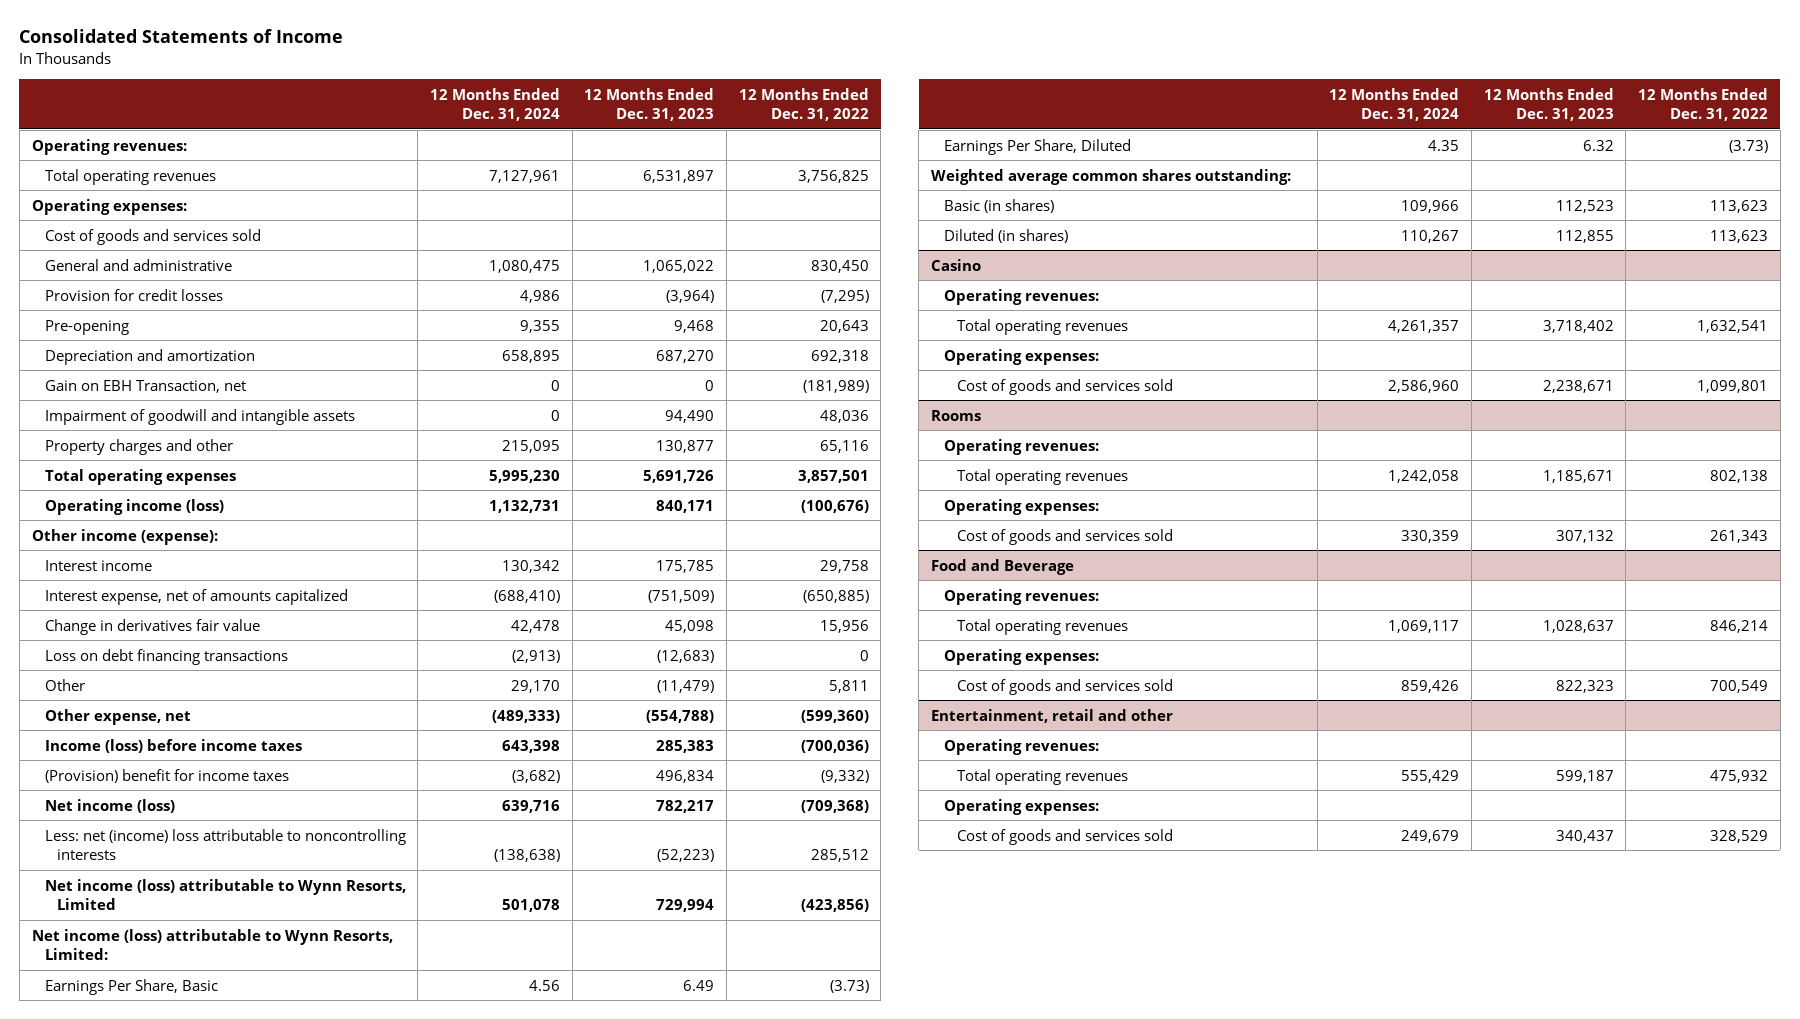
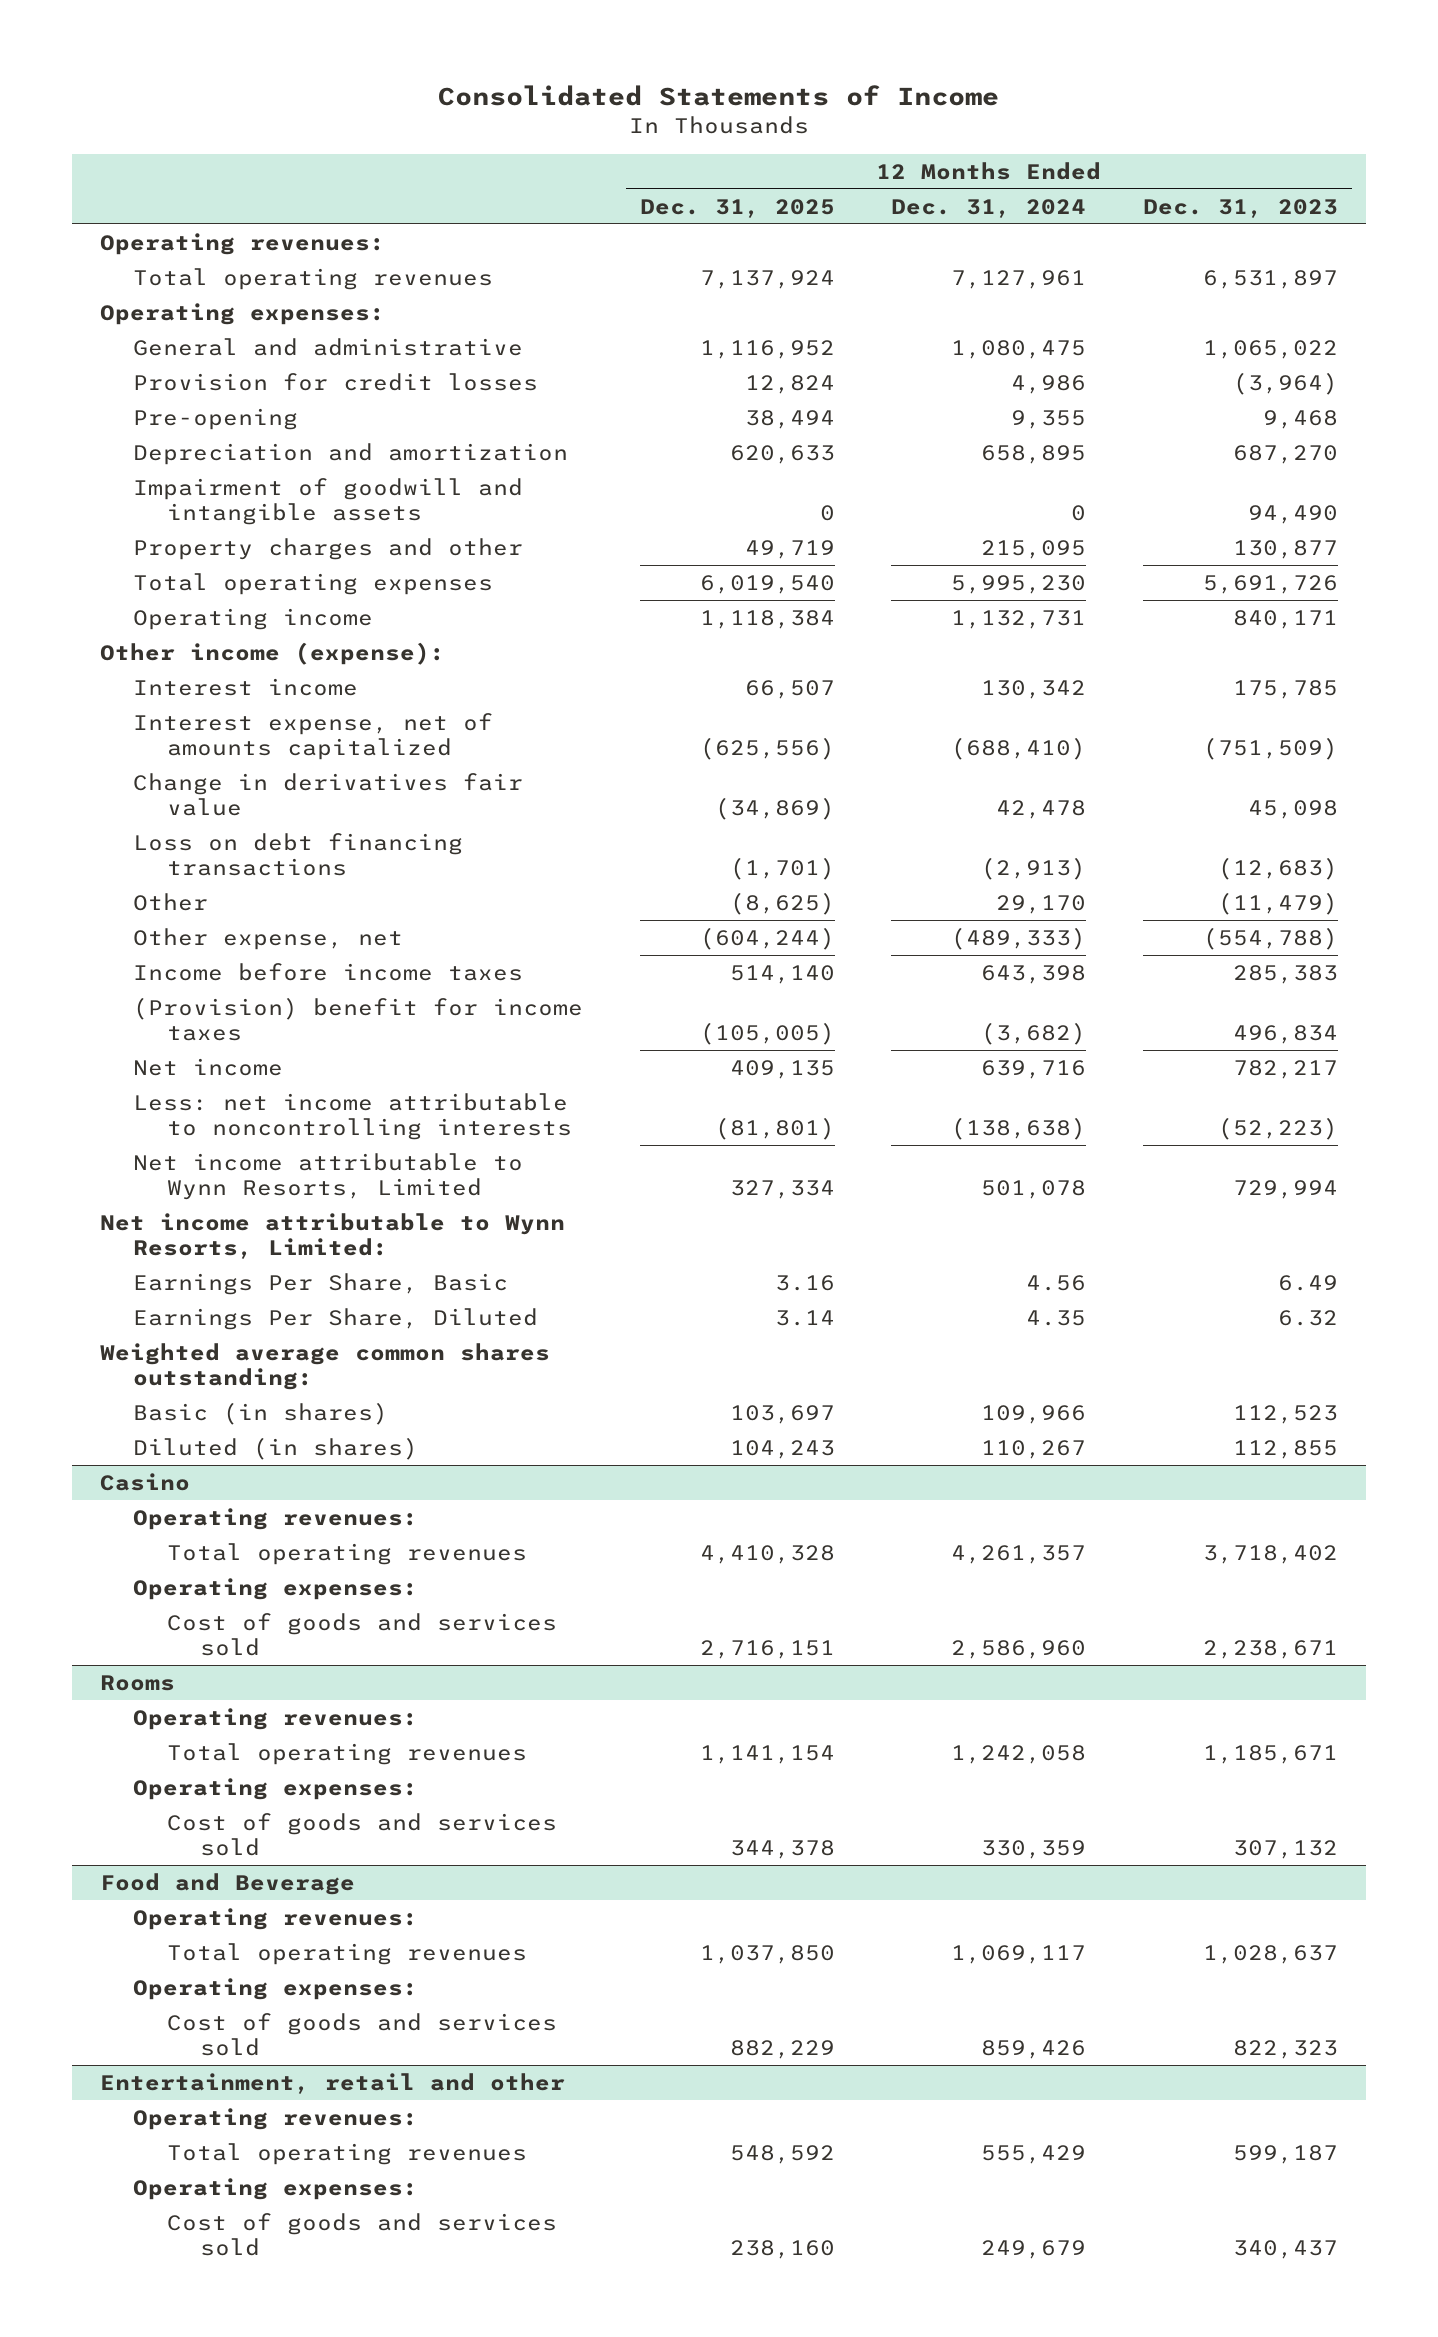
[738,87,869,121] 12 Months Ended Dec. 31, 2022 -> none
none -> [639,198,835,218] Dec. 31, 2025
[44,228,261,245] Cost of goods and services sold -> none
[44,379,246,393] Gain on EBH Transaction, net -> none
[44,498,224,515] Operating income (loss) -> [133,607,374,630] Operating income
[44,738,302,753] Income (loss) before income taxes -> [133,962,524,981] Income before income taxes
[44,798,175,813] Net income (loss) -> [133,1057,284,1076] Net income
[44,828,406,860] Less: net (income) loss attributable to noncontrolling interests -> [133,1092,572,1140] Less: net income attributable to noncontrolling interests
[44,878,406,910] Net income (loss) attributable to Wynn Resorts, Limited -> [133,1152,524,1200] Net income attributable to Wynn Resorts, Limited
[31,928,393,960] Net income (loss) attributable to Wynn Resorts, Limited: -> [100,1212,566,1259] Net income attributable to Wynn Resorts, Limited:

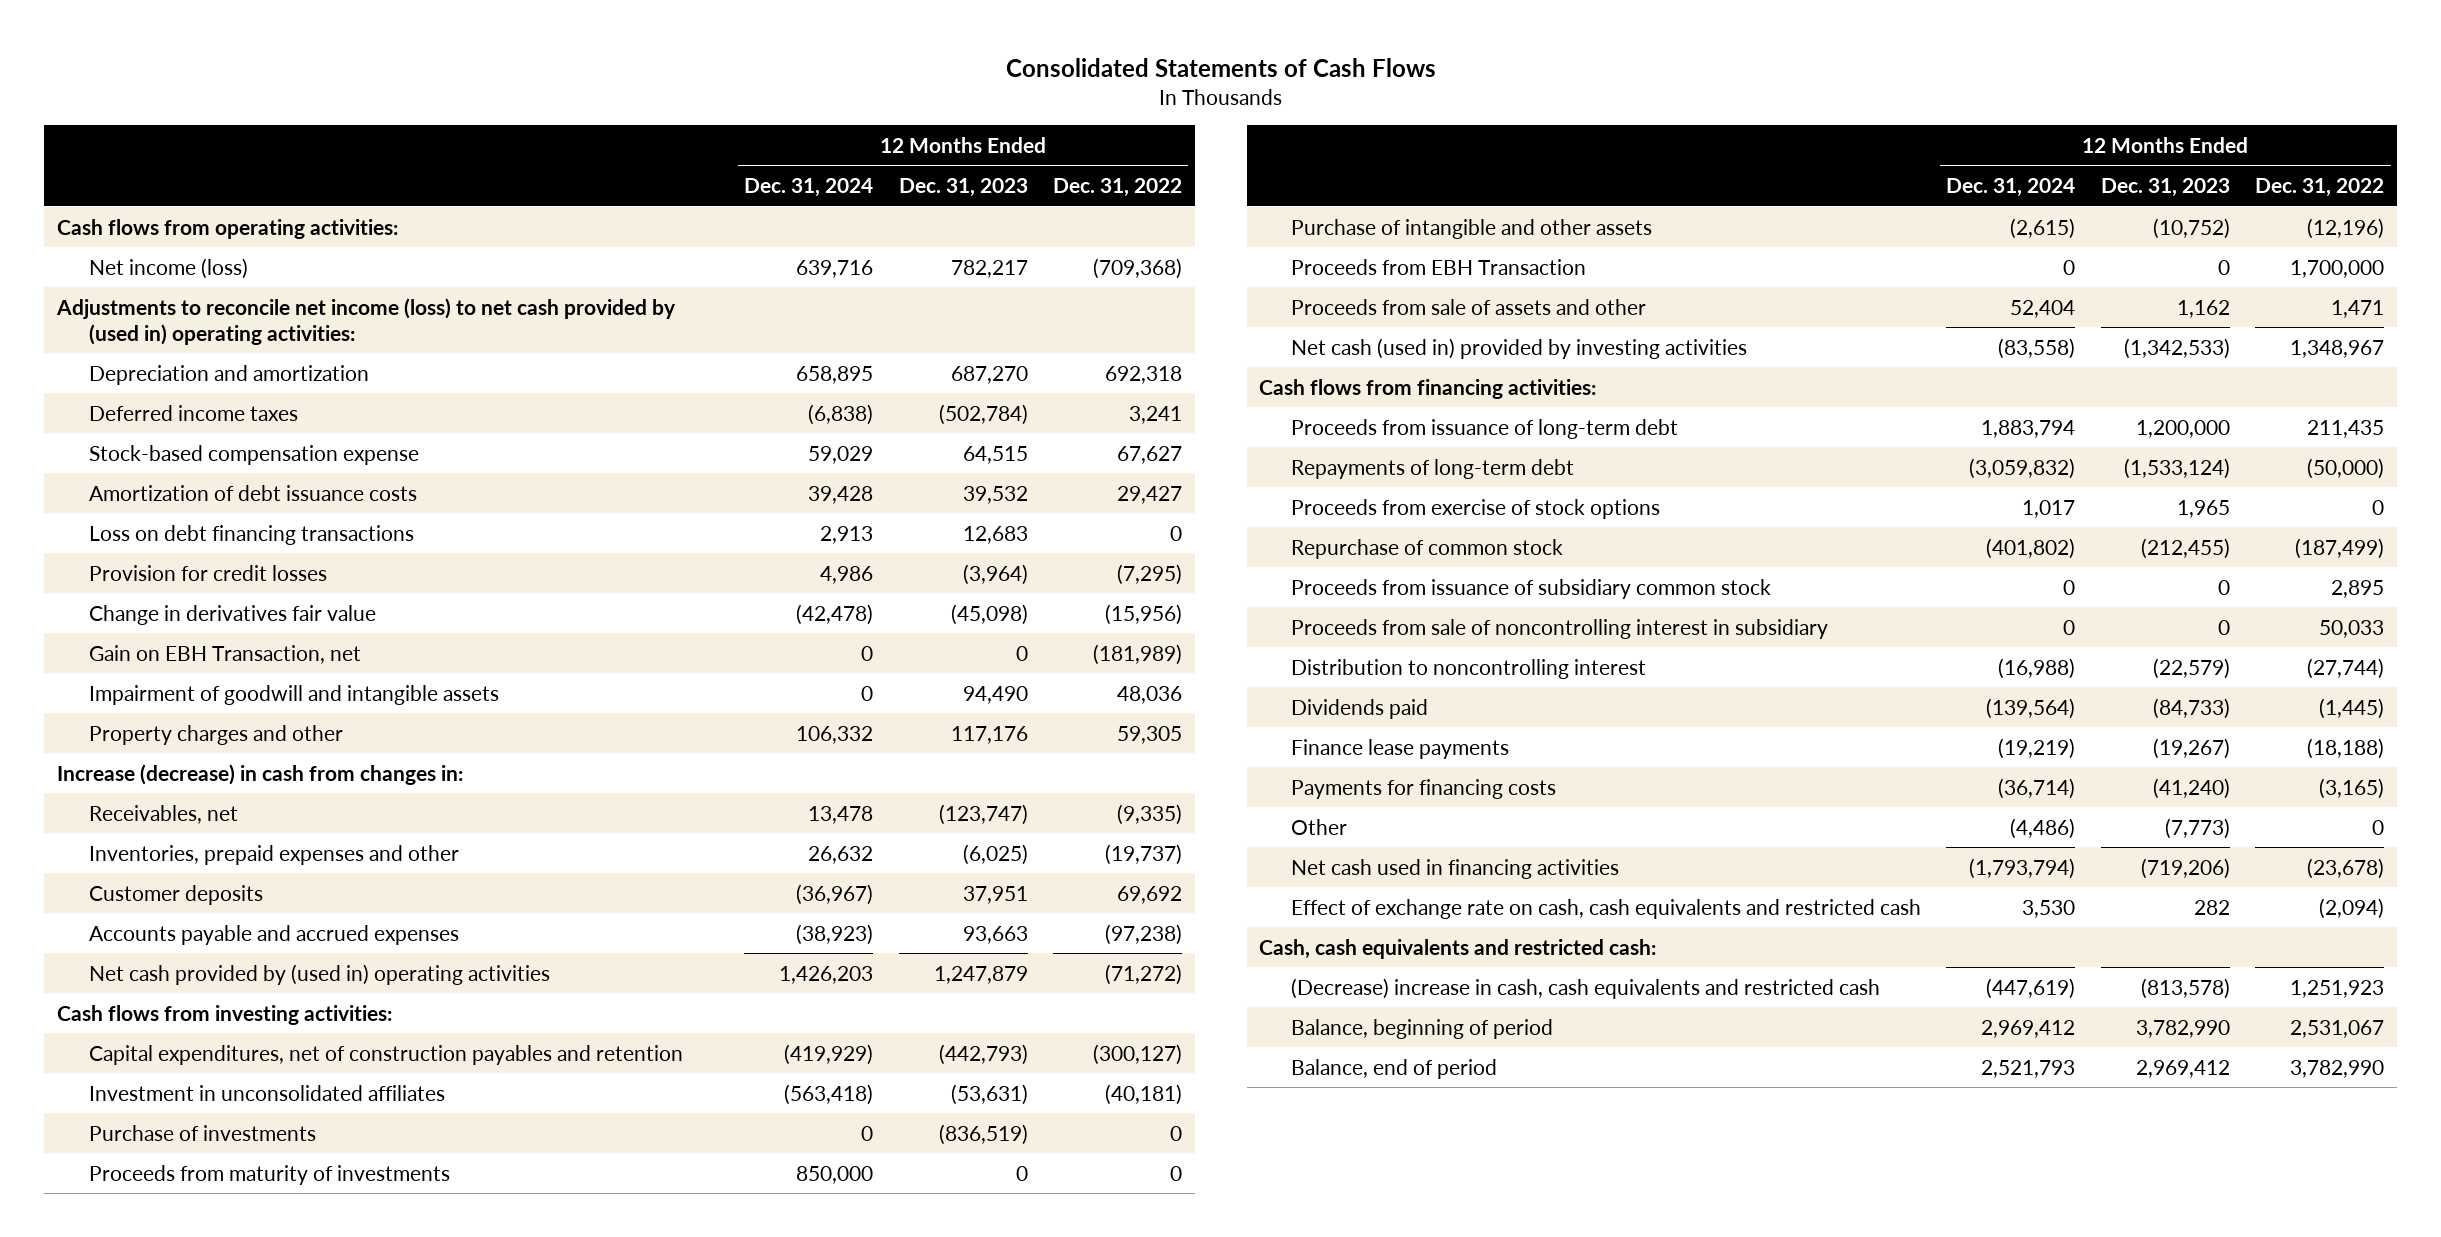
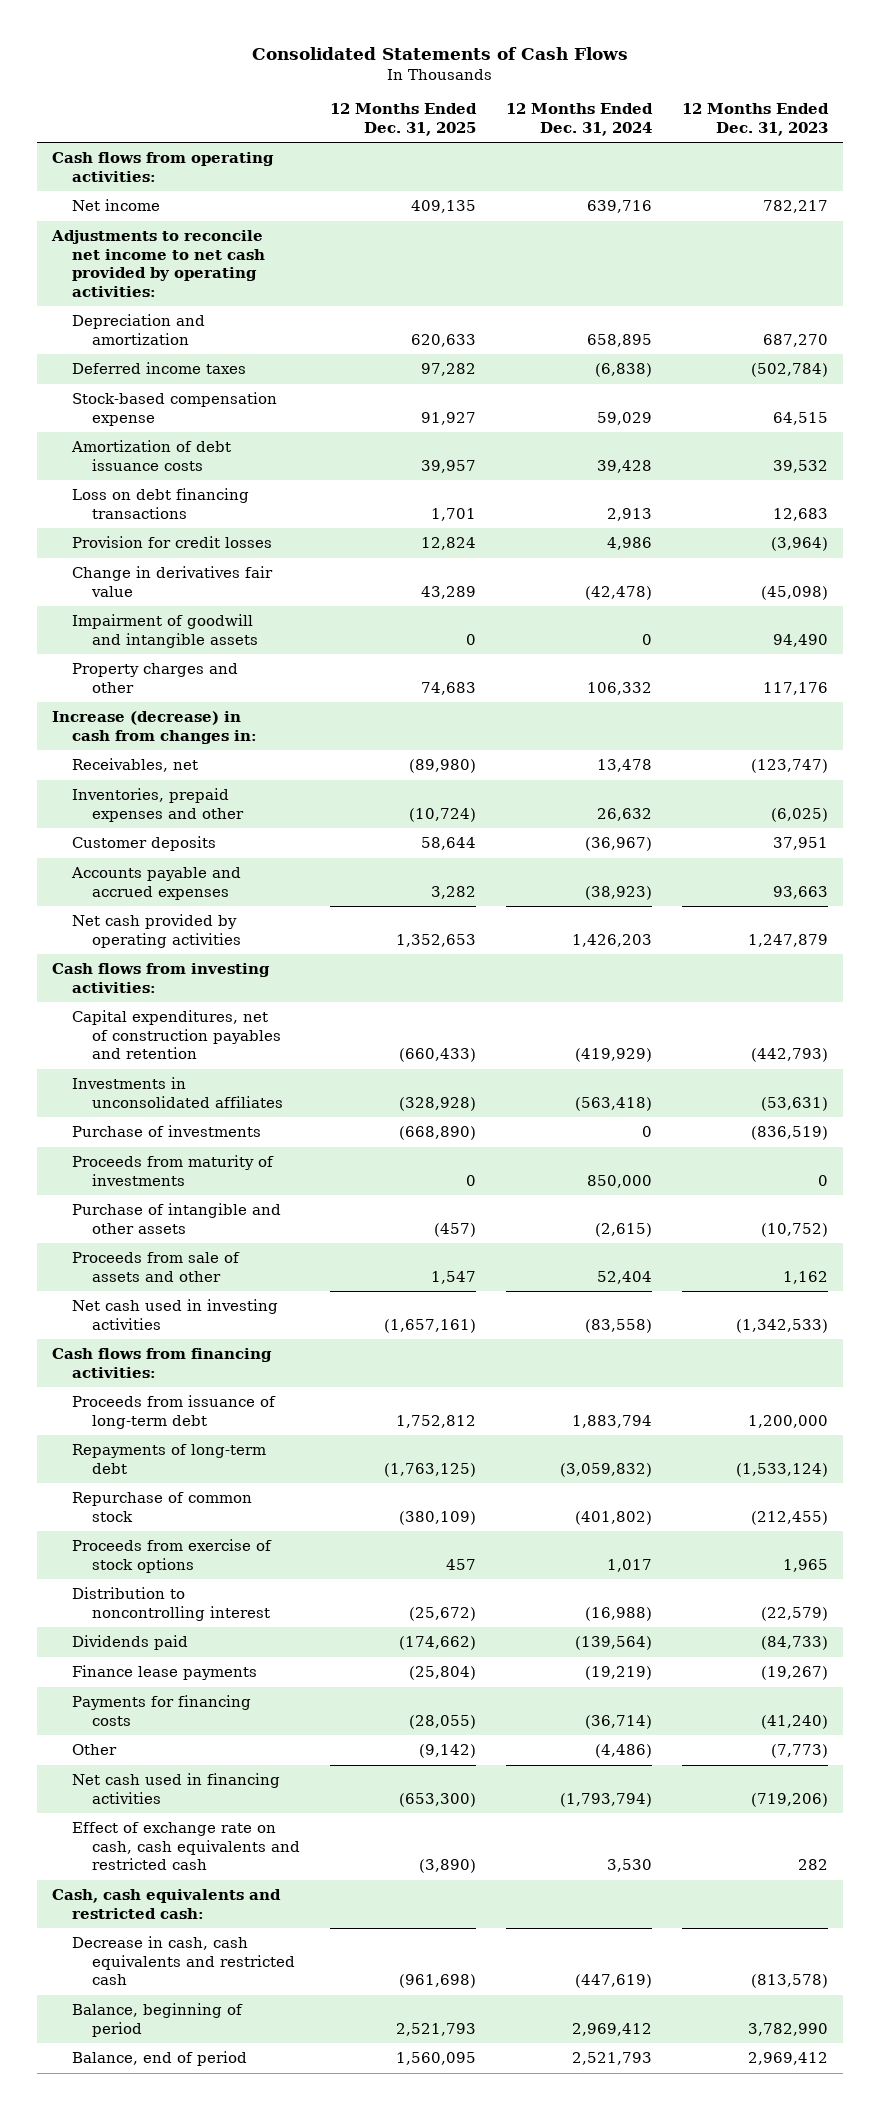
[1053,178,1183,198] Dec. 31, 2022 -> none
none -> [329,103,477,136] 12 Months Ended Dec. 31, 2025
[88,257,248,279] Net income (loss) -> [71,199,160,212] Net income
[56,297,677,345] Adjustments to reconcile net income (loss) to net cash provided by (used in) operating activities: -> [50,230,265,297] Adjustments to reconcile net income to net cash provided by operating activities:
[88,644,361,664] Gain on EBH Transaction, net -> none
[88,963,550,985] Net cash provided by (used in) operating activities -> [71,914,241,948] Net cash provided by operating activities
[88,1084,445,1101] Investment in unconsolidated affiliates -> [71,1077,283,1108] Investments in unconsolidated affiliates
[1290,258,1586,275] Proceeds from EBH Transaction -> none
[1290,337,1747,359] Net cash (used in) provided by investing activities -> [71,1299,278,1330] Net cash used in investing activities
[1290,578,1771,599] Proceeds from issuance of subsidiary common stock -> none
[1290,618,1828,639] Proceeds from sale of noncontrolling interest in subsidiary -> none
[1290,498,1660,519] Proceeds from exercise of stock options -> [71,1539,272,1573] Proceeds from exercise of stock options
[1290,977,1880,999] (Decrease) increase in cash, cash equivalents and restricted cash -> [71,1936,295,1986] Decrease in cash, cash equivalents and restricted cash

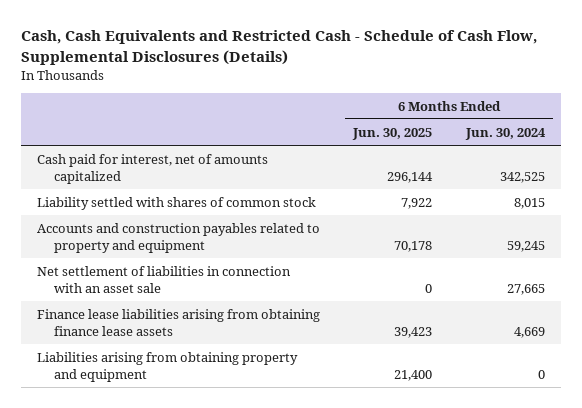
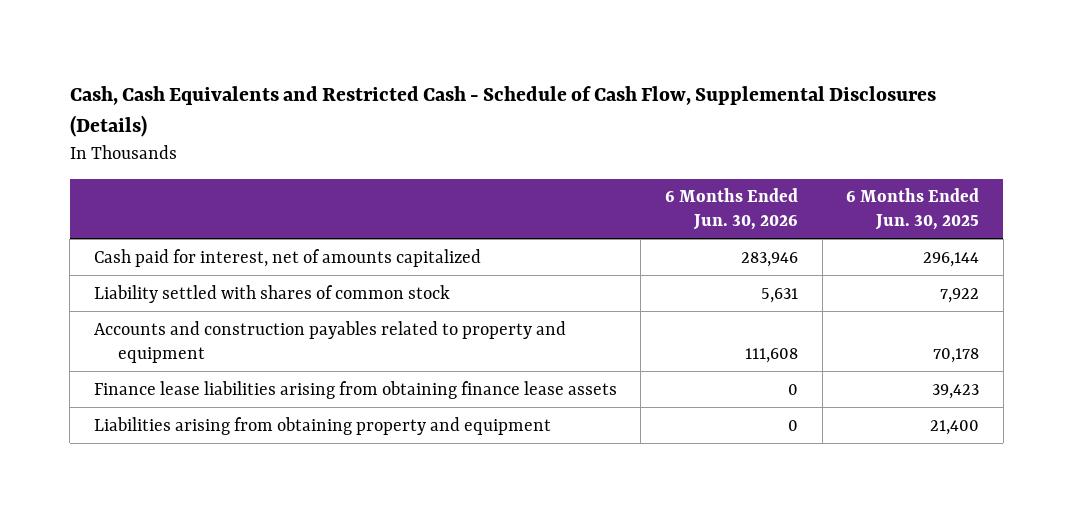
[464,127,546,140] Jun. 30, 2024 -> none
none -> [665,188,799,231] 6 Months Ended Jun. 30, 2026
[37,265,292,293] Net settlement of liabilities in connection with an asset sale -> none

